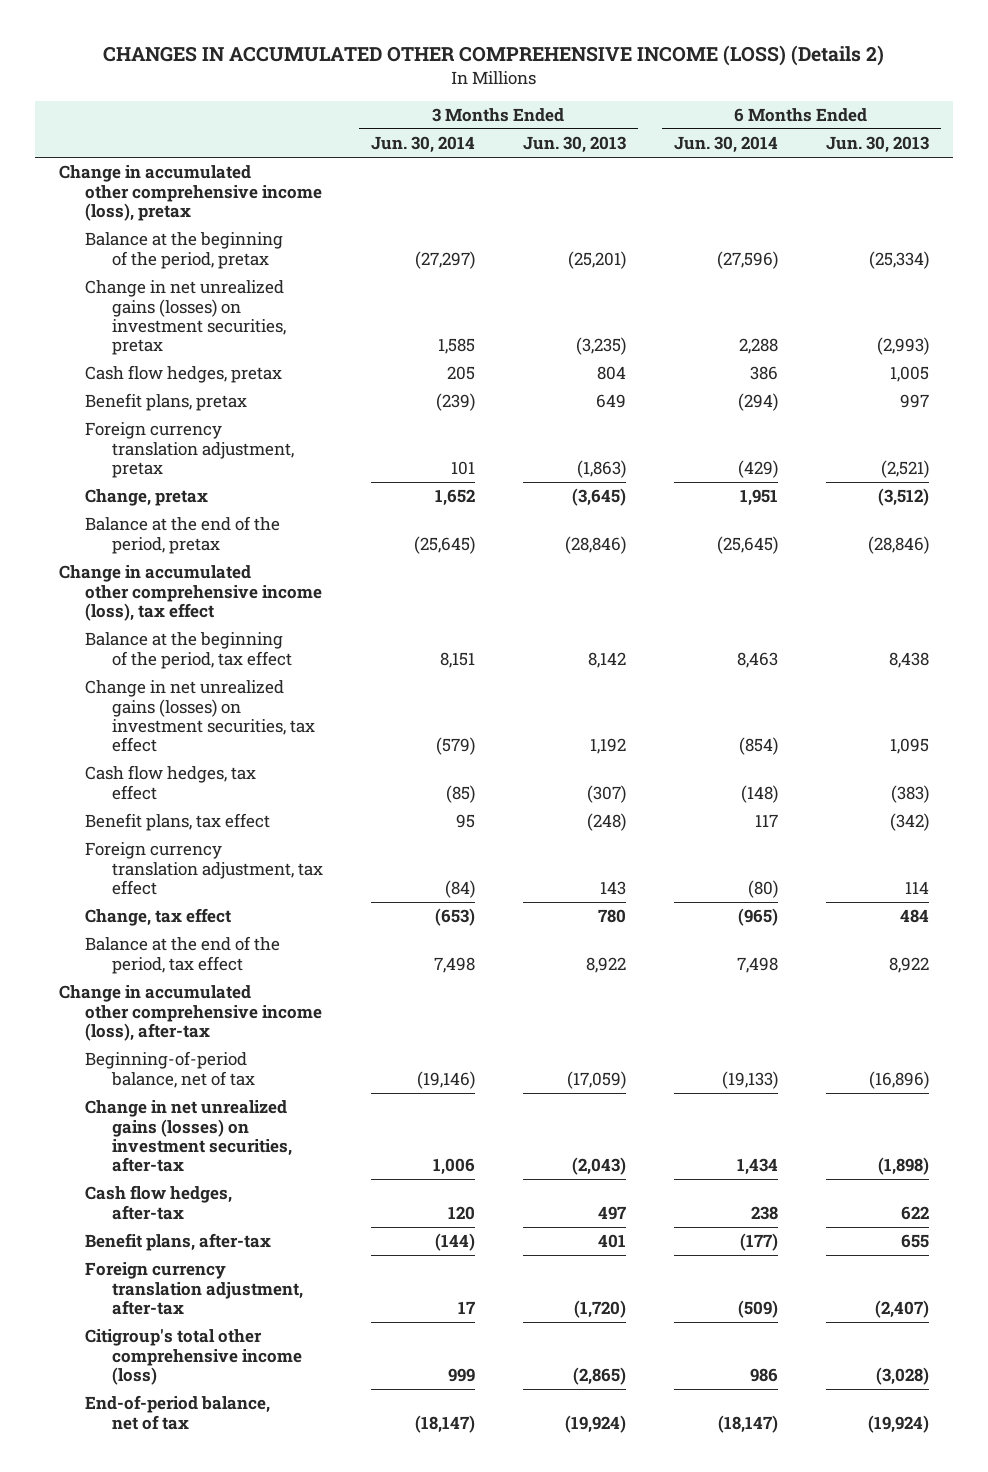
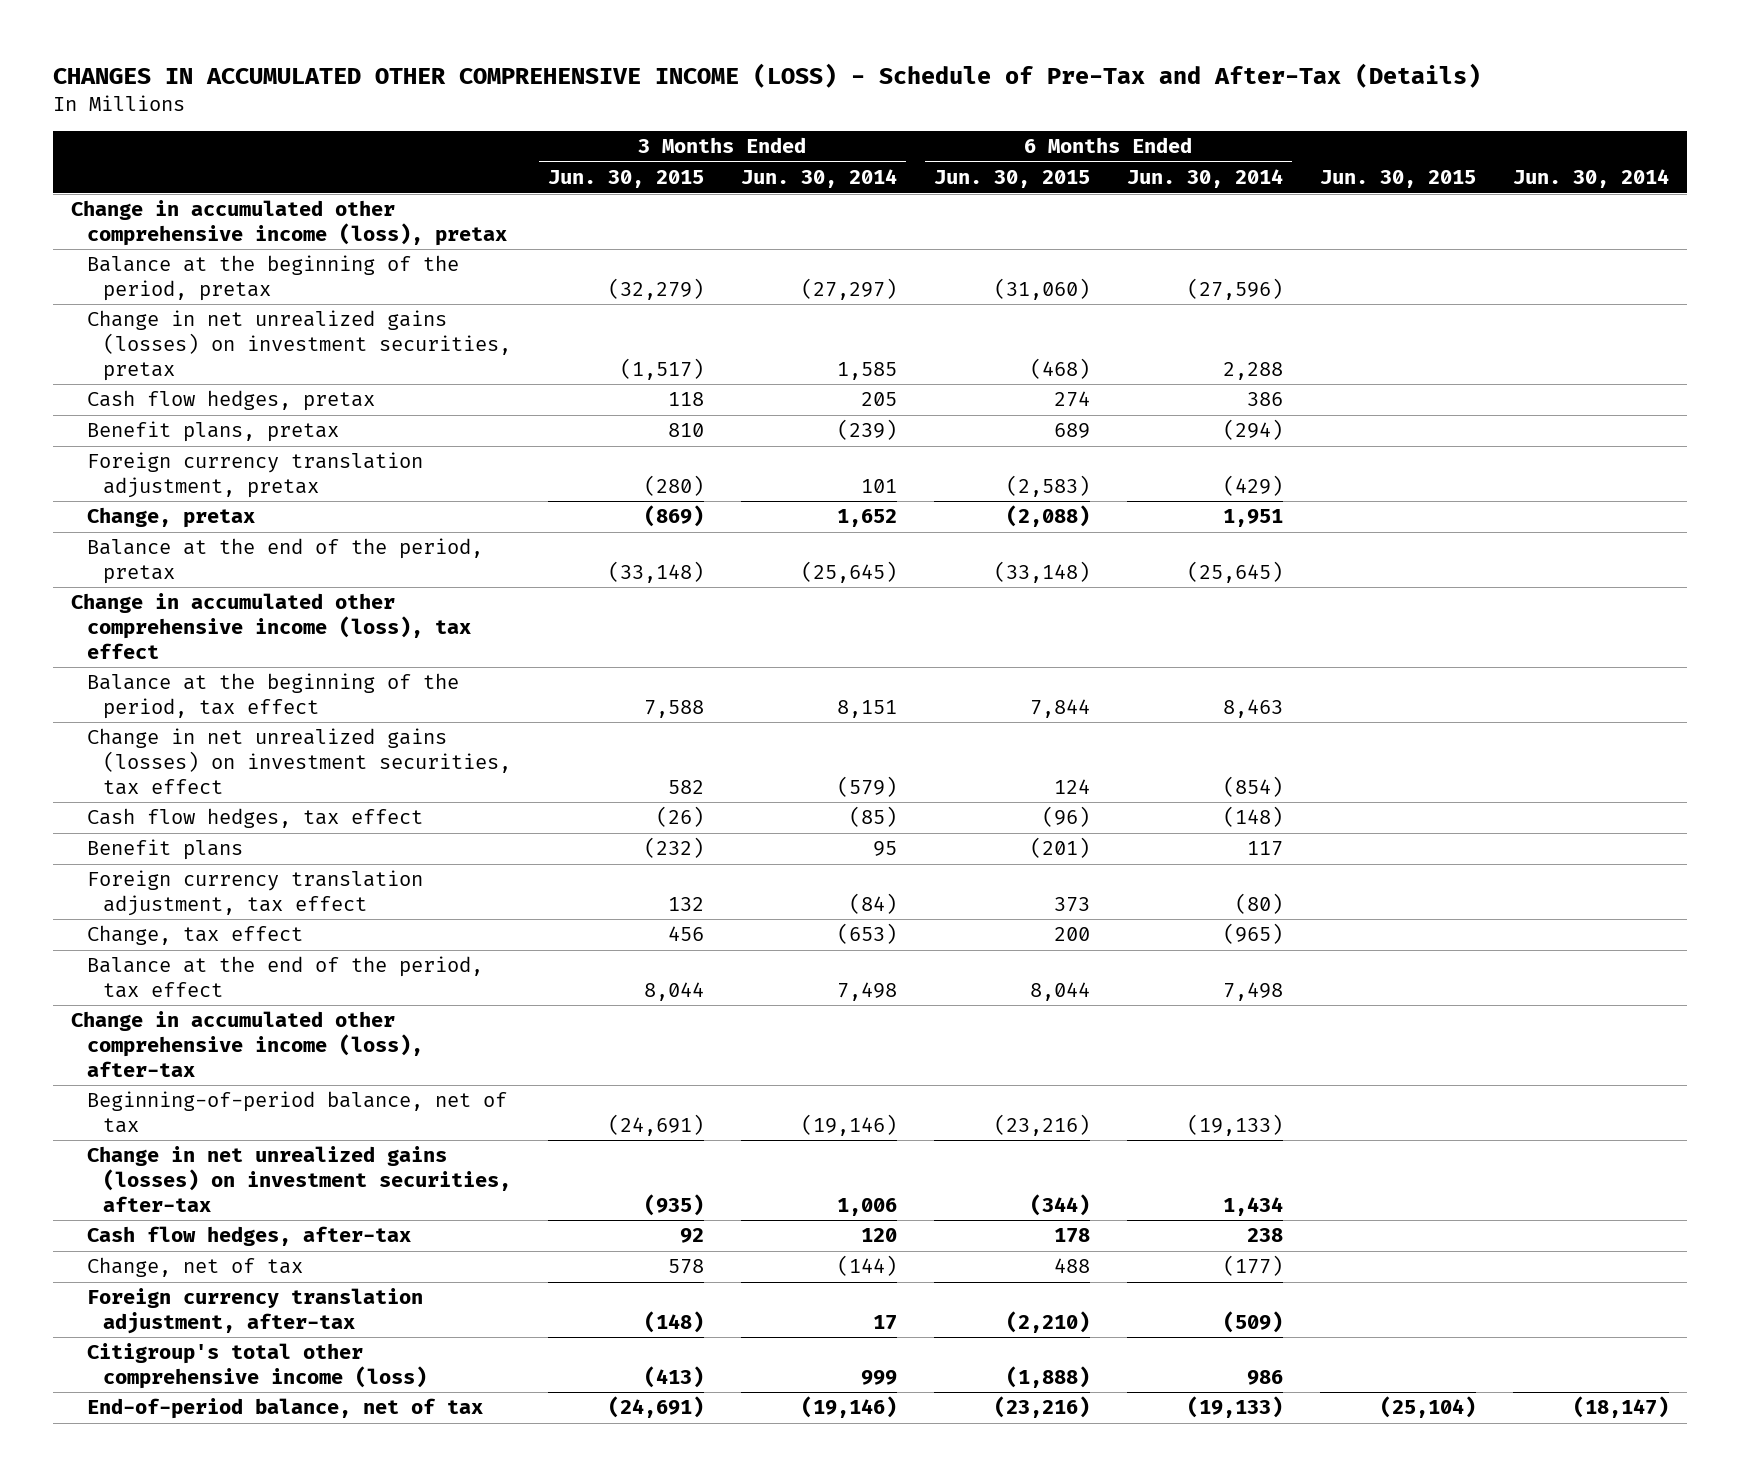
[102,45,884,67] CHANGES IN ACCUMULATED OTHER COMPREHENSIVE INCOME (LOSS) (Details 2) -> [52,62,1481,88] CHANGES IN ACCUMULATED OTHER COMPREHENSIVE INCOME (LOSS) - Schedule of Pre-Tax and After-Tax (Details)
[522,136,626,154] Jun. 30, 2013 -> none
[825,136,929,154] Jun. 30, 2013 -> none
none -> [548,170,705,189] Jun. 30, 2015
none -> [933,170,1090,189] Jun. 30, 2015
none -> [1319,170,1476,189] Jun. 30, 2015
none -> [1512,169,1669,189] Jun. 30, 2014
[85,813,271,832] Benefit plans, tax effect -> [87,839,244,861] Benefit plans
[85,1233,272,1252] Benefit plans, after-tax -> [87,1257,304,1278] Change, net of tax
[414,1414,475,1433] (18,147) -> [800,1396,897,1419] (19,146)
[717,1414,778,1433] (18,147) -> [1186,1396,1283,1419] (19,133)

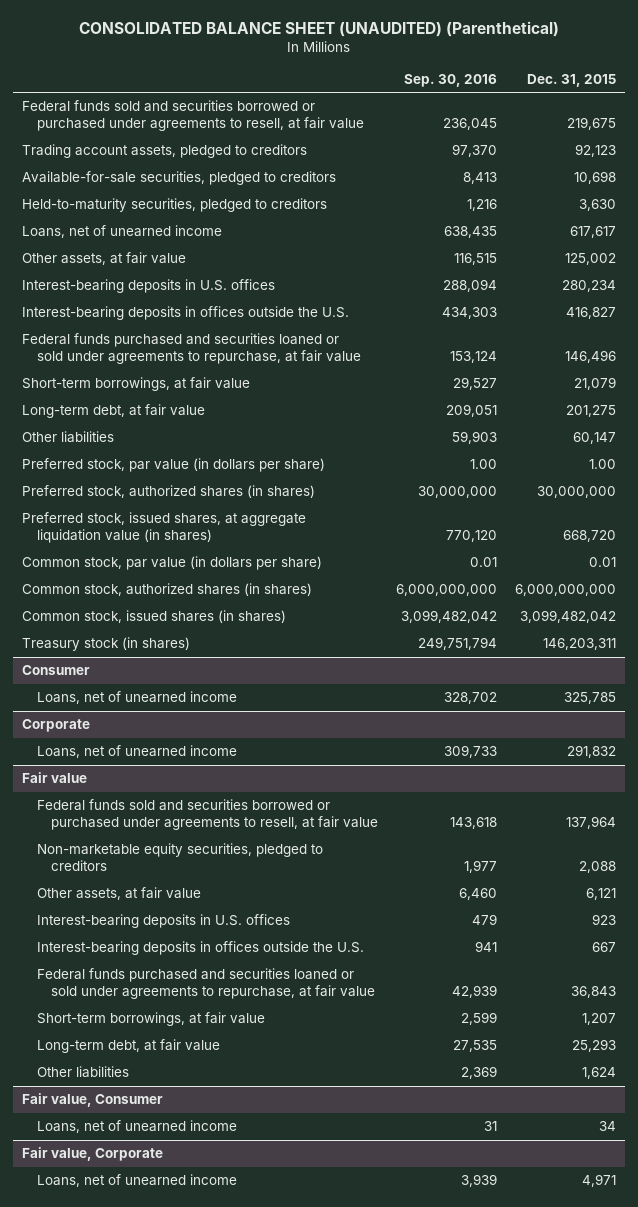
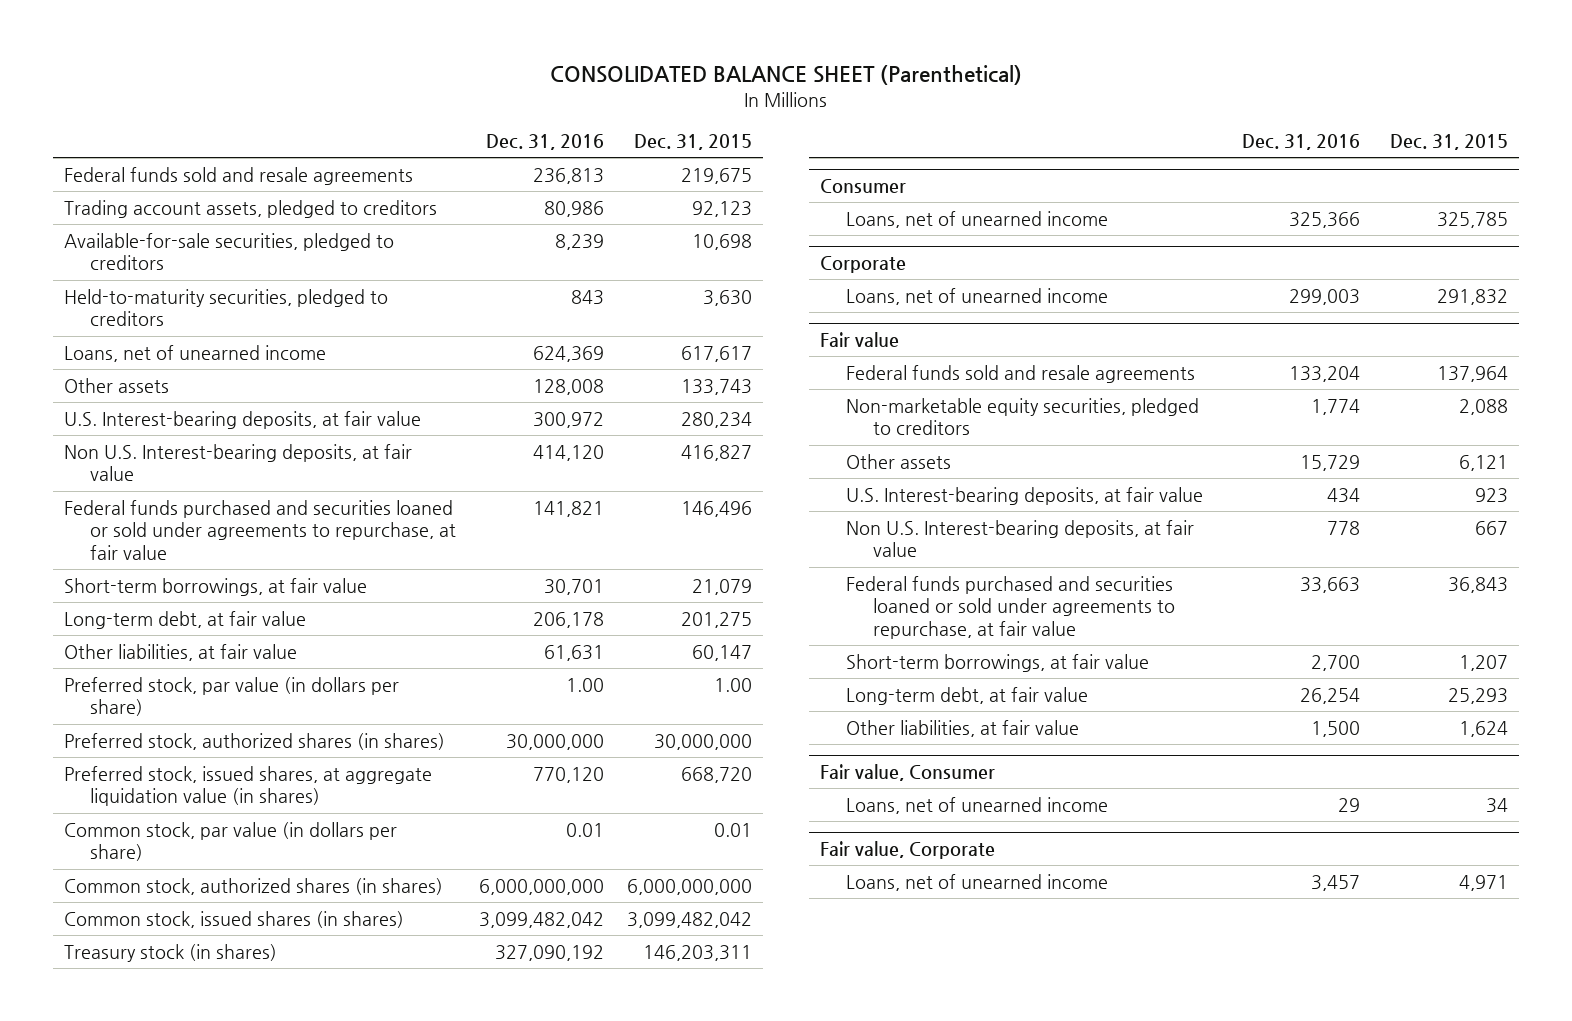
[79,20,560,37] CONSOLIDATED BALANCE SHEET (UNAUDITED) (Parenthetical) -> [550,64,1023,85] CONSOLIDATED BALANCE SHEET (Parenthetical)
[404,73,498,87] Sep. 30, 2016 -> none
none -> [486,133,605,150] Dec. 31, 2016
[22,100,364,132] Federal funds sold and securities borrowed or purchased under agreements to resell, at fair value -> [64,167,414,186] Federal funds sold and resale agreements
[22,252,187,266] Other assets, at fair value -> [64,378,170,394] Other assets
[565,253,617,266] 125,002 -> [680,379,752,396] 133,743
[22,279,276,294] Interest-bearing deposits in U.S. offices -> [64,411,422,430] U.S. Interest-bearing deposits, at fair value
[22,306,350,321] Interest-bearing deposits in offices outside the U.S. -> [64,444,413,482] Non U.S. Interest-bearing deposits, at fair value
[22,431,115,444] Other liabilities -> [64,644,298,662] Other liabilities, at fair value
[36,799,379,831] Federal funds sold and securities borrowed or purchased under agreements to resell, at fair value -> [846,365,1196,384] Federal funds sold and resale agreements
[36,887,201,901] Other assets, at fair value -> [846,454,952,470] Other assets
[36,914,290,929] Interest-bearing deposits in U.S. offices -> [846,487,1204,506] U.S. Interest-bearing deposits, at fair value
[36,941,364,956] Interest-bearing deposits in offices outside the U.S. -> [846,520,1195,558] Non U.S. Interest-bearing deposits, at fair value
[36,1066,129,1079] Other liabilities -> [846,720,1080,738] Other liabilities, at fair value

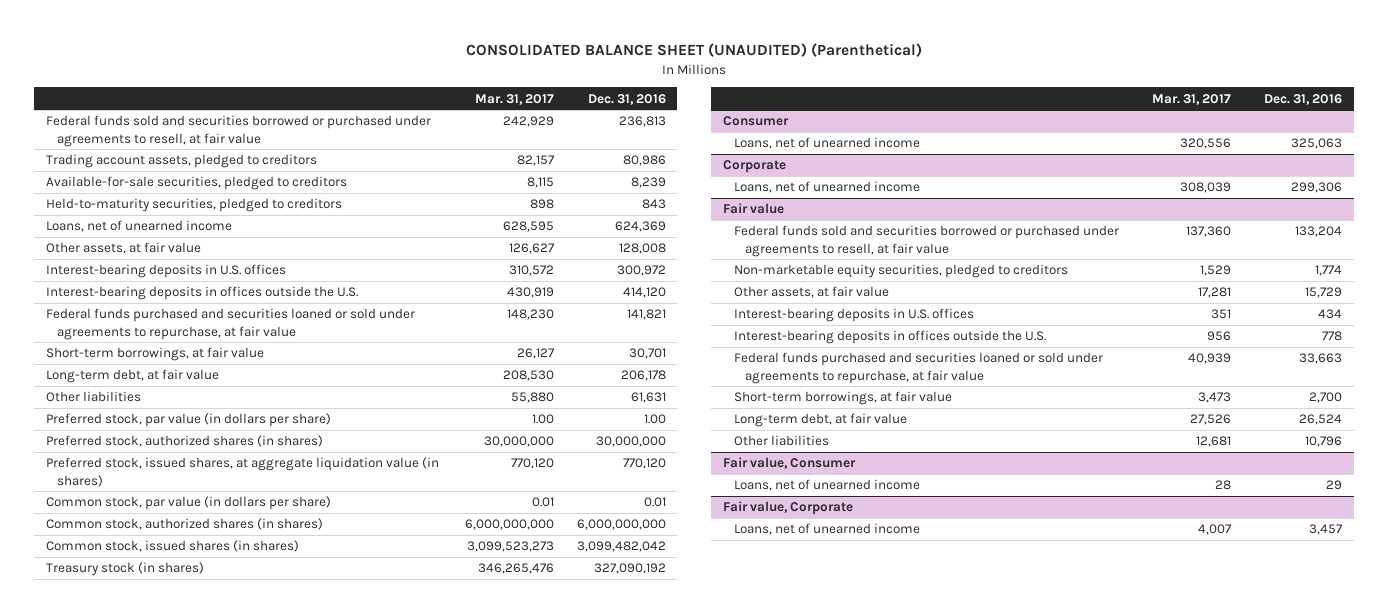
[550,64,1023,85] CONSOLIDATED BALANCE SHEET (Parenthetical) -> [466,43,923,58] CONSOLIDATED BALANCE SHEET (UNAUDITED) (Parenthetical)
[633,133,752,150] Dec. 31, 2015 -> none
none -> [474,93,554,105] Mar. 31, 2017
[64,167,414,186] Federal funds sold and resale agreements -> [45,115,431,147] Federal funds sold and securities borrowed or purchased under agreements to resell, at fair value
[64,378,170,394] Other assets -> [45,242,201,255] Other assets, at fair value
[64,411,422,430] U.S. Interest-bearing deposits, at fair value -> [45,264,286,279] Interest-bearing deposits in U.S. offices
[64,444,413,482] Non U.S. Interest-bearing deposits, at fair value -> [45,286,358,301] Interest-bearing deposits in offices outside the U.S.
[64,644,298,662] Other liabilities, at fair value -> [45,391,141,403] Other liabilities
[1289,212,1361,229] 325,366 -> [1291,138,1343,150] 325,063
[1289,289,1361,306] 299,003 -> [1291,182,1343,194] 299,306
[846,365,1196,384] Federal funds sold and resale agreements -> [733,225,1119,257] Federal funds sold and securities borrowed or purchased under agreements to resell, at fair value
[846,454,952,470] Other assets -> [733,286,889,299] Other assets, at fair value
[846,487,1204,506] U.S. Interest-bearing deposits, at fair value -> [733,308,974,323] Interest-bearing deposits in U.S. offices
[846,520,1195,558] Non U.S. Interest-bearing deposits, at fair value -> [733,330,1046,345] Interest-bearing deposits in offices outside the U.S.
[1300,688,1361,705] 26,254 -> [1299,414,1343,426] 26,524
[846,720,1080,738] Other liabilities, at fair value -> [733,435,829,447] Other liabilities
[1311,721,1361,738] 1,500 -> [1305,436,1343,448] 10,796

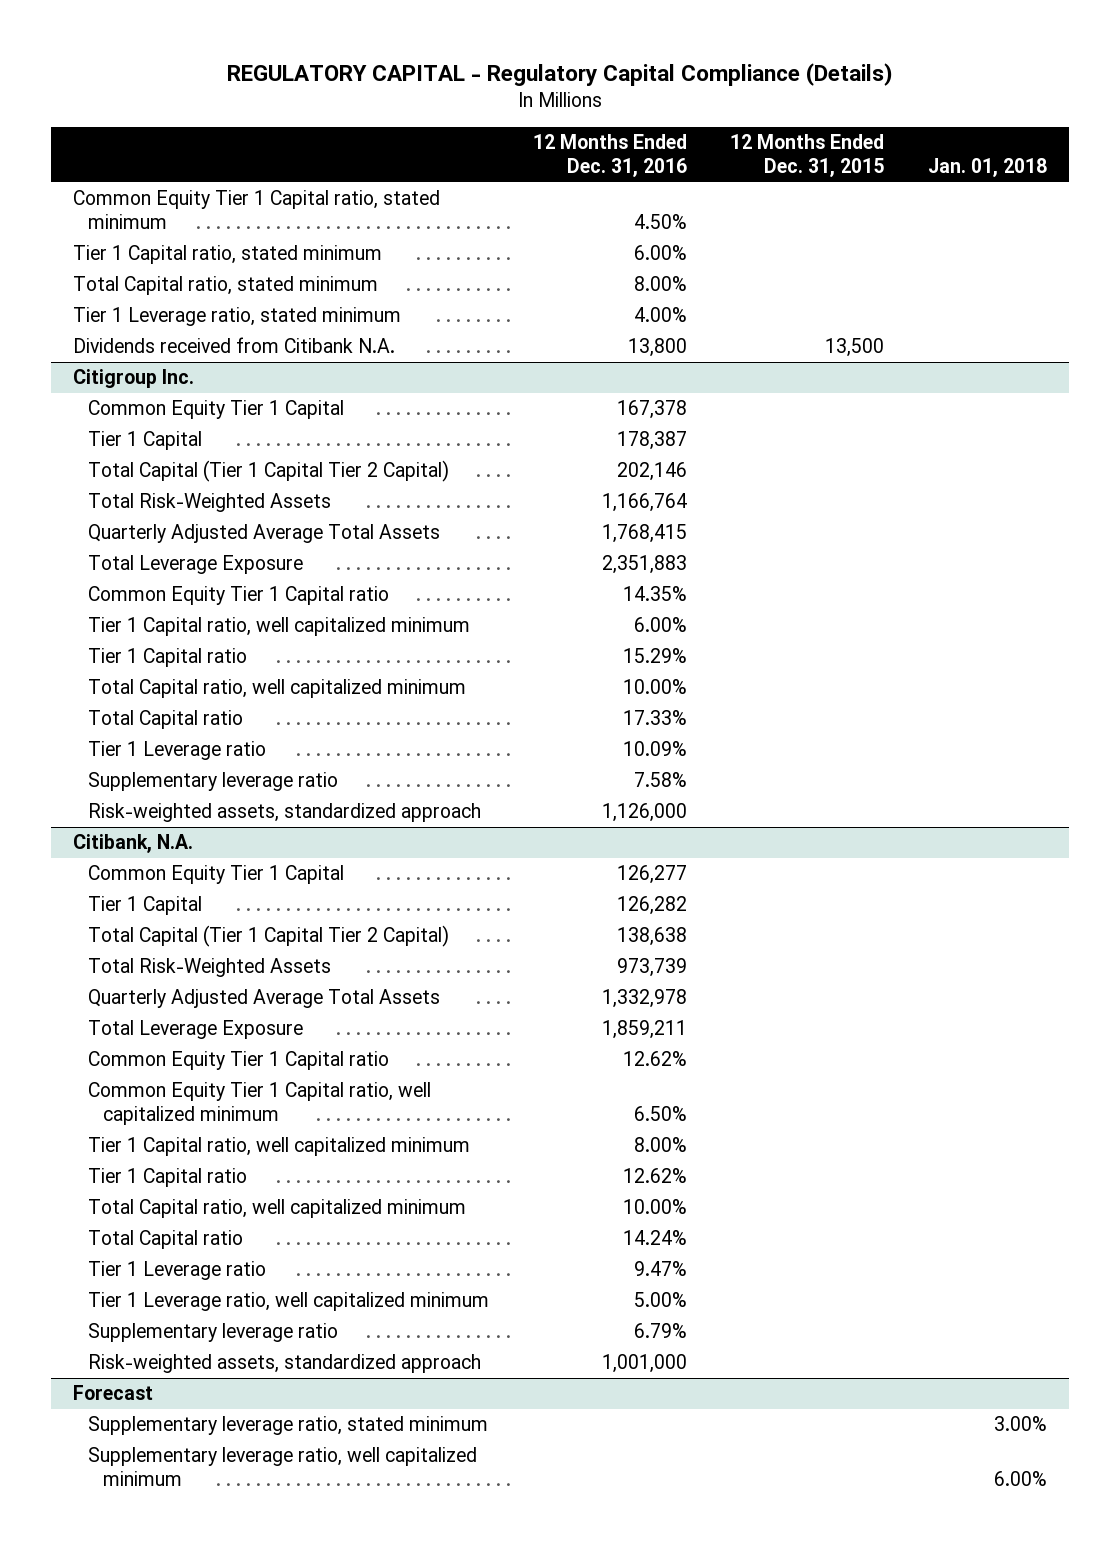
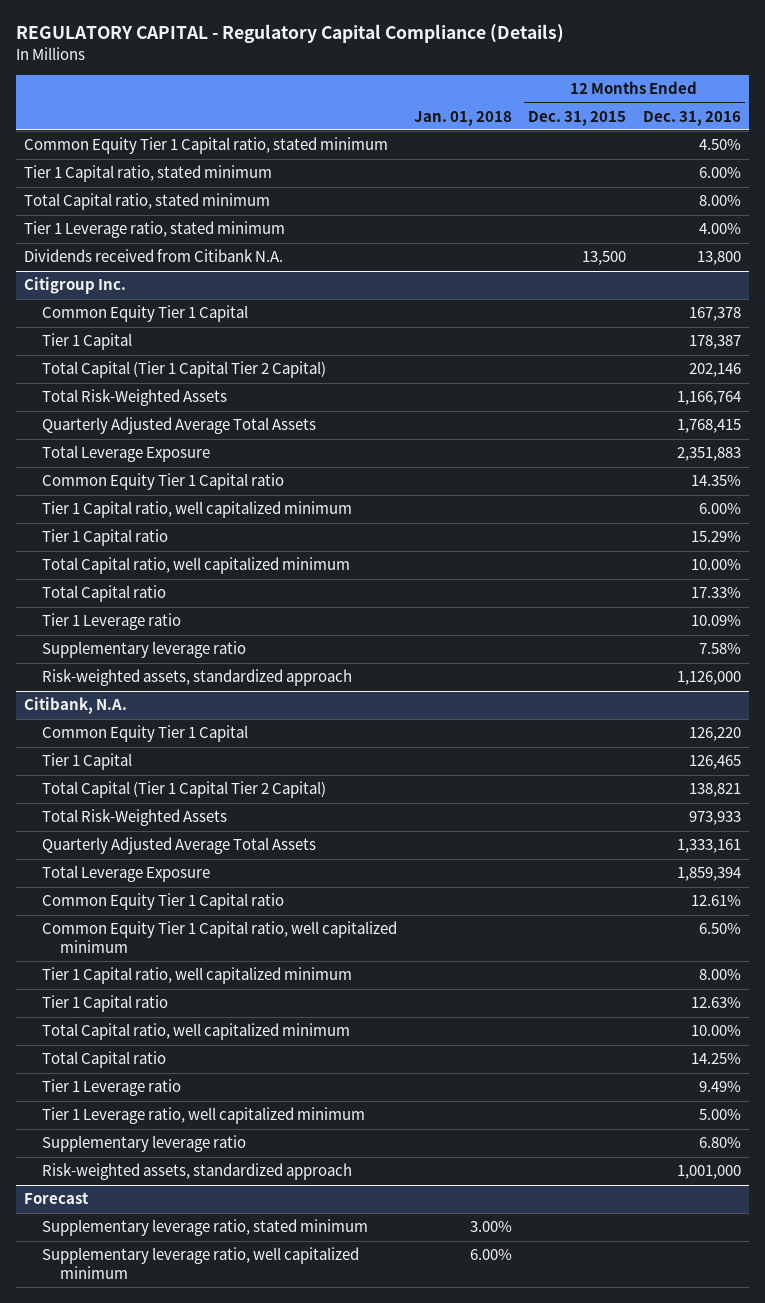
[616,865,687,885] 126,277 -> [688,727,741,742] 126,220
[616,896,687,916] 126,282 -> [688,755,741,770] 126,465
[616,927,687,947] 138,638 -> [688,783,741,798] 138,821
[616,958,687,978] 973,739 -> [688,811,741,826] 973,933
[601,989,687,1009] 1,332,978 -> [676,839,741,854] 1,333,161
[601,1020,687,1040] 1,859,211 -> [676,867,741,882] 1,859,394
[622,1051,687,1067] 12.62% -> [690,895,741,907] 12.61%
[622,1168,687,1184] 12.62% -> [690,997,741,1009] 12.63%
[622,1230,687,1246] 14.24% -> [690,1053,741,1065] 14.25%
[633,1261,687,1277] 9.47% -> [698,1081,741,1093] 9.49%
[633,1323,687,1339] 6.79% -> [698,1137,741,1149] 6.80%

